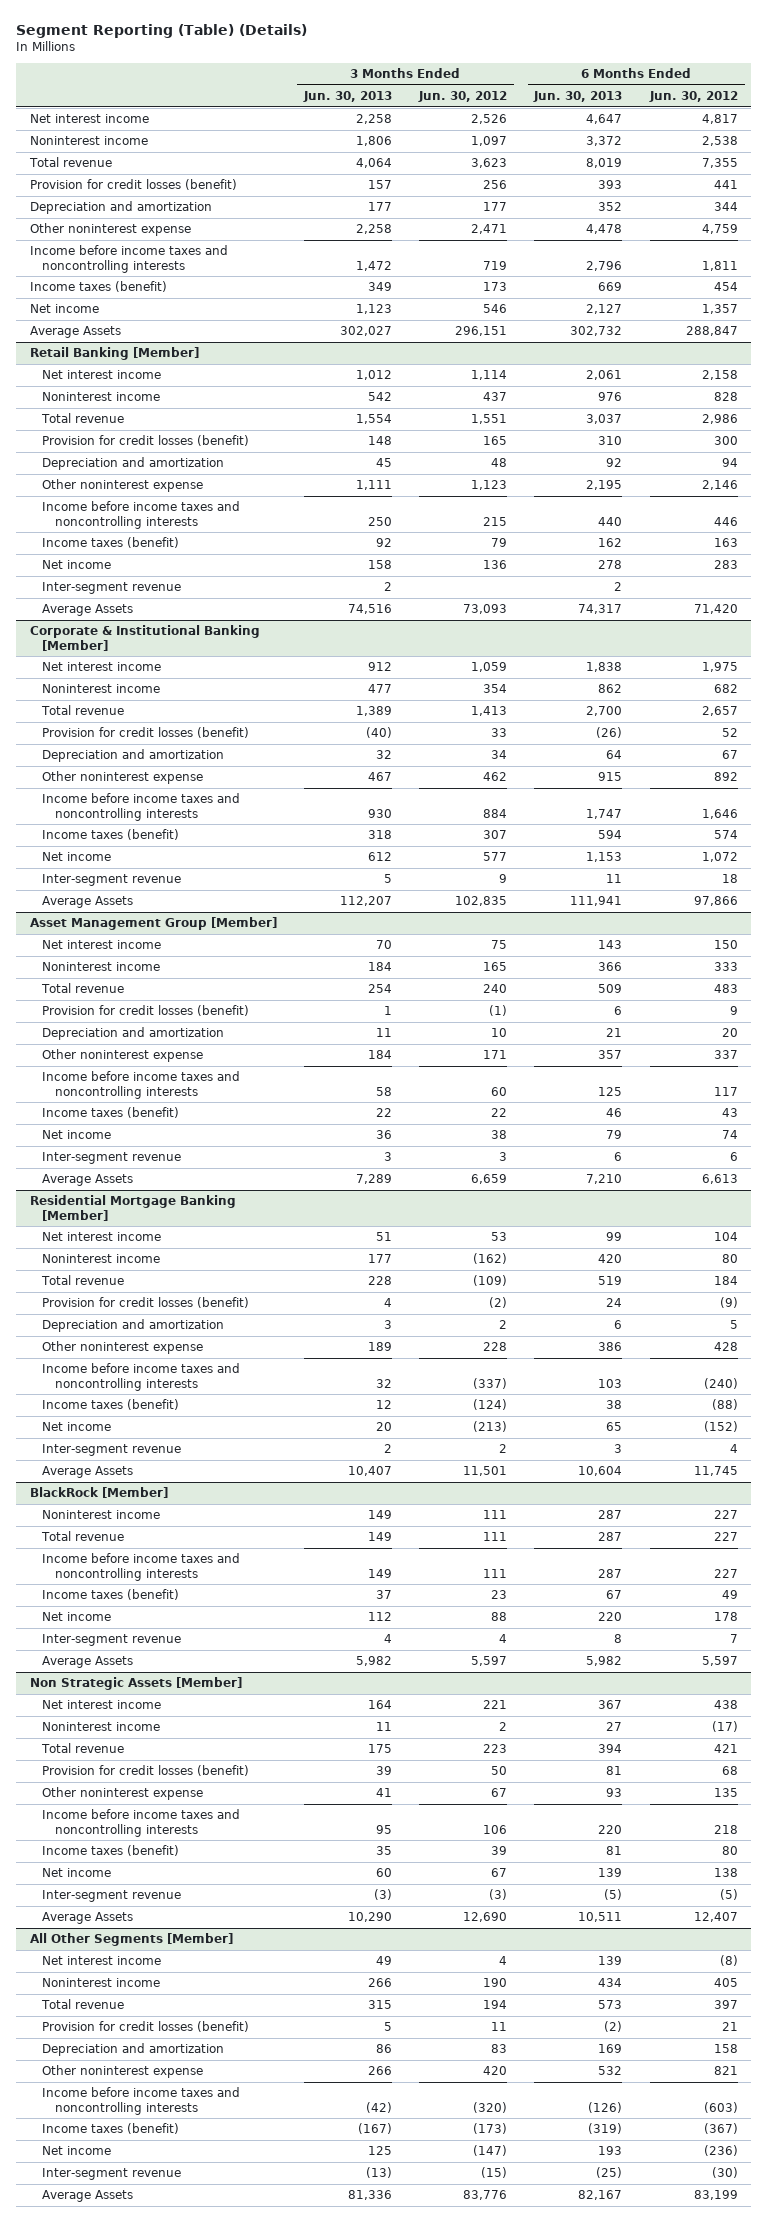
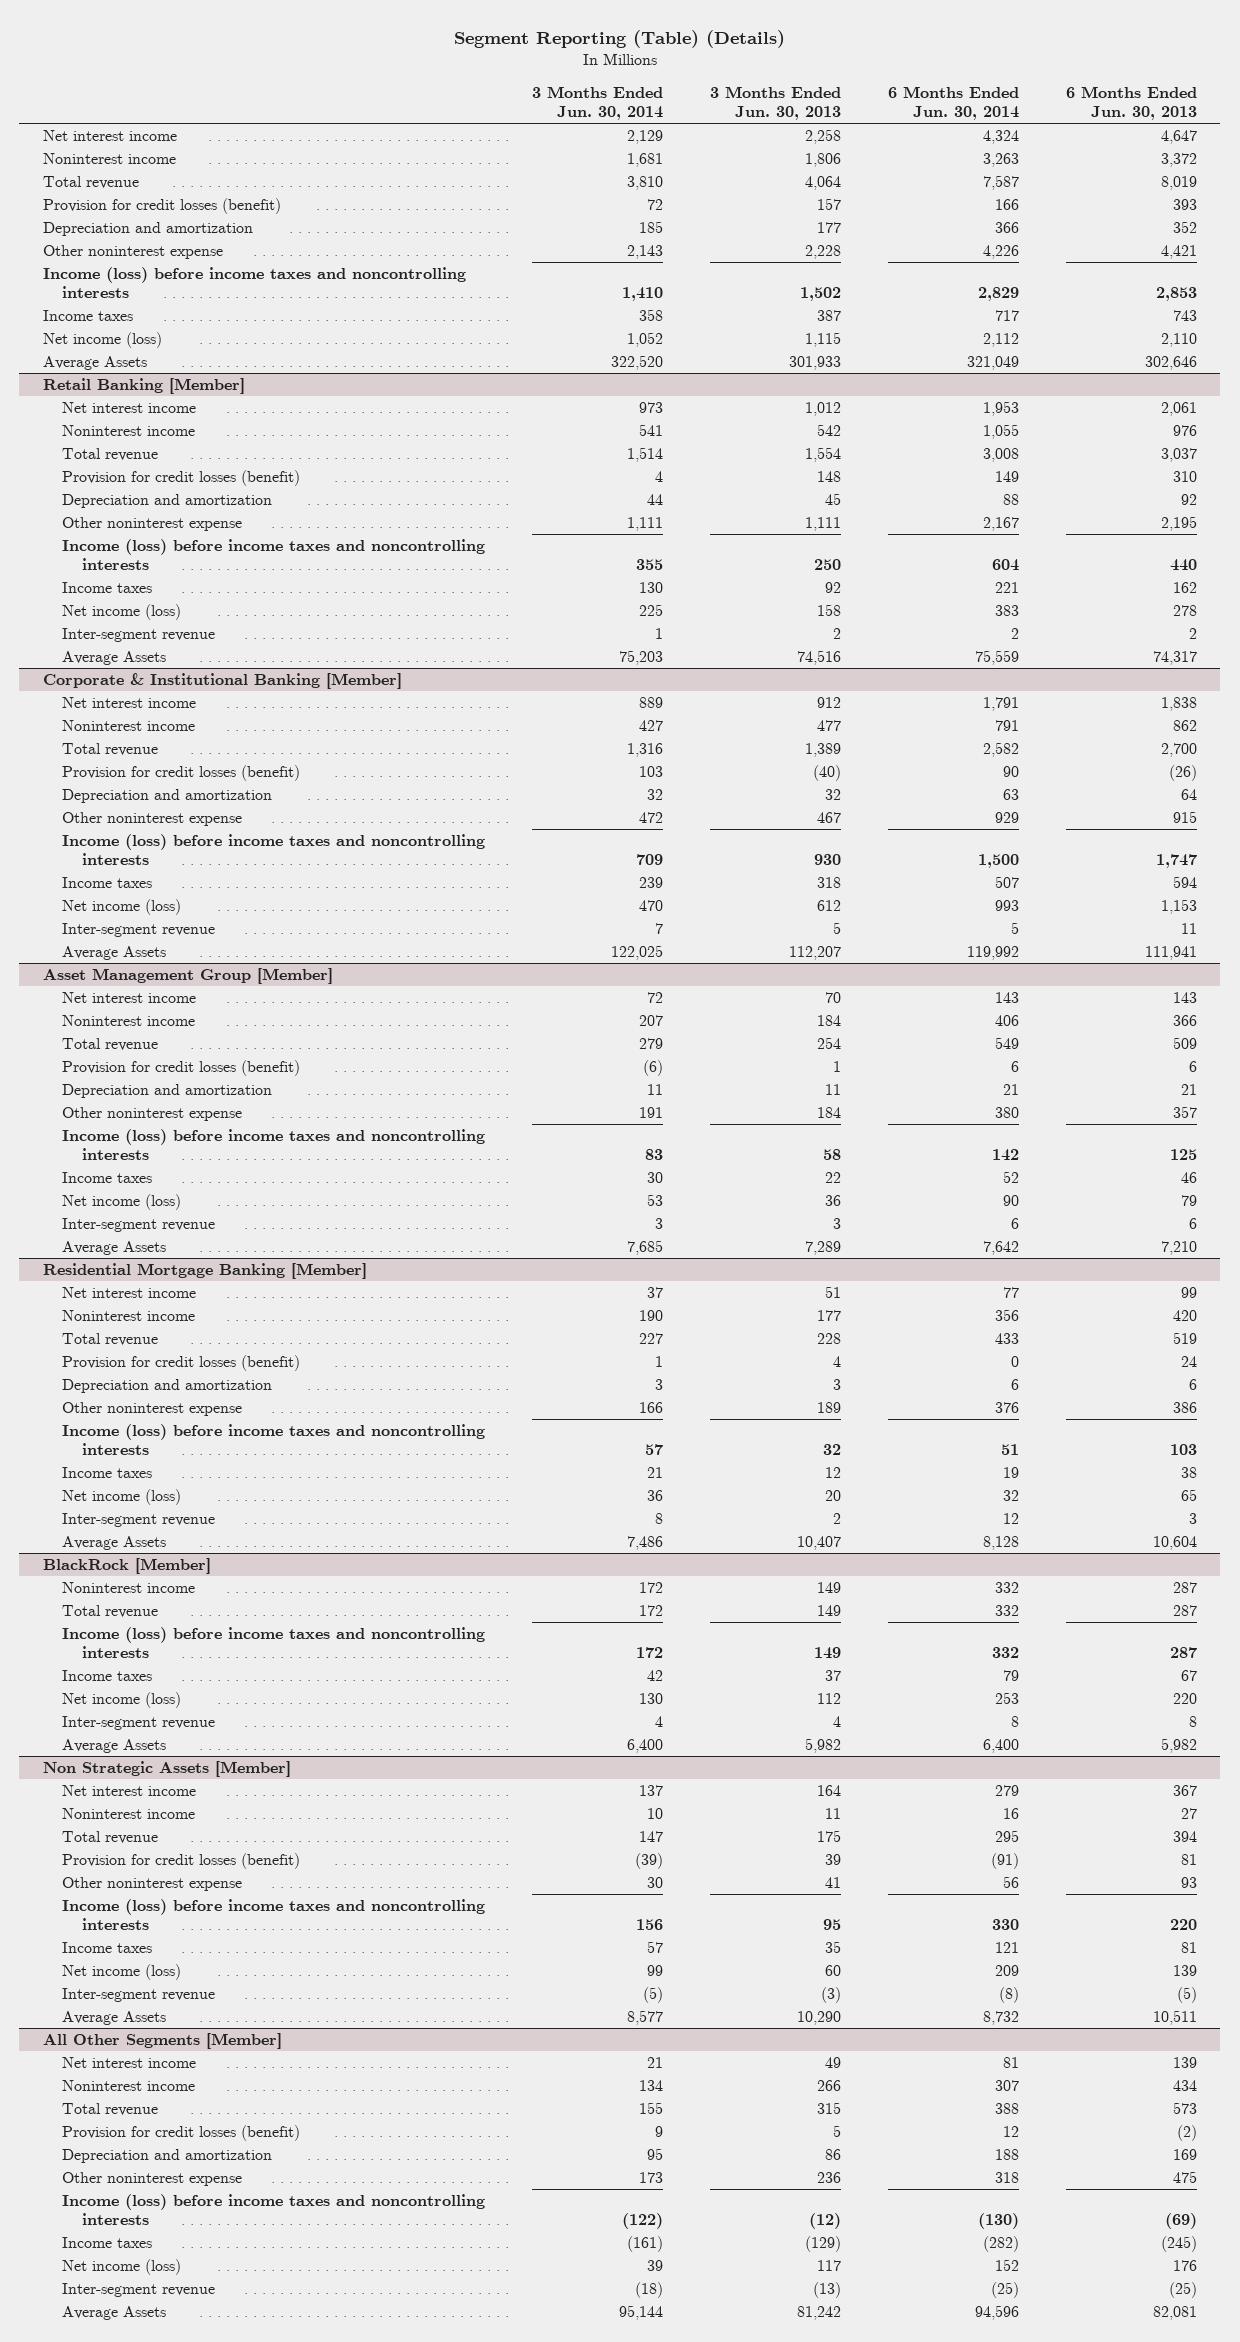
[418,91,508,103] Jun. 30, 2012 -> none
[648,91,738,103] Jun. 30, 2012 -> none
none -> [532,86,664,120] 3 Months Ended Jun. 30, 2014
none -> [887,86,1019,120] 6 Months Ended Jun. 30, 2014
[355,224,392,235] 2,258 -> [805,245,842,260] 2,228
[586,224,623,235] 4,478 -> [1160,245,1197,260] 4,421
[29,245,228,273] Income before income taxes and noncontrolling interests -> [42,267,466,298] Income (loss) before income taxes and noncontrolling interests
[355,260,392,271] 1,472 -> [800,286,842,301] 1,502
[586,260,623,271] 2,796 -> [1155,286,1197,301] 2,853
[29,281,167,293] Income taxes (benefit) -> [42,310,133,322] Income taxes
[367,282,392,292] 349 -> [817,310,842,322] 387
[598,282,623,292] 669 -> [1172,310,1197,322] 743
[29,304,99,314] Net income -> [42,332,162,349] Net income (loss)
[355,304,392,315] 1,123 -> [805,332,842,348] 1,115
[586,304,623,315] 2,127 -> [1160,333,1197,348] 2,110
[339,326,392,337] 302,027 -> [789,356,842,371] 301,933
[570,326,623,337] 302,732 -> [1144,356,1197,371] 302,646
[42,501,241,529] Income before income taxes and noncontrolling interests -> [62,539,486,570] Income (loss) before income taxes and noncontrolling interests
[42,537,180,549] Income taxes (benefit) -> [62,582,153,594] Income taxes
[42,560,112,570] Net income -> [62,604,182,621] Net income (loss)
[42,793,241,821] Income before income taxes and noncontrolling interests -> [62,834,486,865] Income (loss) before income taxes and noncontrolling interests
[42,829,180,841] Income taxes (benefit) -> [62,877,153,889] Income taxes
[42,852,112,862] Net income -> [62,899,182,916] Net income (loss)
[42,1071,241,1099] Income before income taxes and noncontrolling interests -> [62,1129,486,1160] Income (loss) before income taxes and noncontrolling interests
[42,1107,180,1119] Income taxes (benefit) -> [62,1172,153,1184] Income taxes
[42,1130,112,1140] Net income -> [62,1194,182,1211] Net income (loss)
[42,1363,241,1391] Income before income taxes and noncontrolling interests -> [62,1424,486,1455] Income (loss) before income taxes and noncontrolling interests
[42,1399,180,1411] Income taxes (benefit) -> [62,1467,153,1479] Income taxes
[42,1422,112,1432] Net income -> [62,1489,182,1506] Net income (loss)
[42,1553,241,1581] Income before income taxes and noncontrolling interests -> [62,1627,486,1658] Income (loss) before income taxes and noncontrolling interests
[42,1589,180,1601] Income taxes (benefit) -> [62,1670,153,1682] Income taxes
[42,1612,112,1622] Net income -> [62,1692,182,1709] Net income (loss)
[42,1809,241,1837] Income before income taxes and noncontrolling interests -> [62,1899,486,1930] Income (loss) before income taxes and noncontrolling interests
[42,1845,180,1857] Income taxes (benefit) -> [62,1942,153,1954] Income taxes
[42,1868,112,1878] Net income -> [62,1964,182,1981] Net income (loss)
[367,2066,392,2076] 266 -> [817,2172,842,2184] 236
[598,2066,623,2076] 532 -> [1172,2171,1197,2184] 475
[42,2087,241,2115] Income before income taxes and noncontrolling interests -> [62,2194,486,2225] Income (loss) before income taxes and noncontrolling interests
[365,2101,392,2113] (42) -> [809,2212,842,2229] (12)
[588,2101,623,2113] (126) -> [1164,2212,1197,2229] (69)
[42,2123,180,2135] Income taxes (benefit) -> [62,2237,153,2249] Income taxes
[357,2123,392,2135] (167) -> [805,2236,842,2253] (129)
[588,2123,623,2135] (319) -> [1160,2236,1197,2253] (245)
[42,2146,112,2156] Net income -> [62,2259,182,2276] Net income (loss)
[367,2146,392,2156] 125 -> [817,2260,842,2272] 117
[598,2146,623,2156] 193 -> [1172,2260,1197,2272] 176
[347,2190,392,2201] 81,336 -> [797,2306,842,2321] 81,242
[578,2190,623,2201] 82,167 -> [1152,2306,1197,2321] 82,081

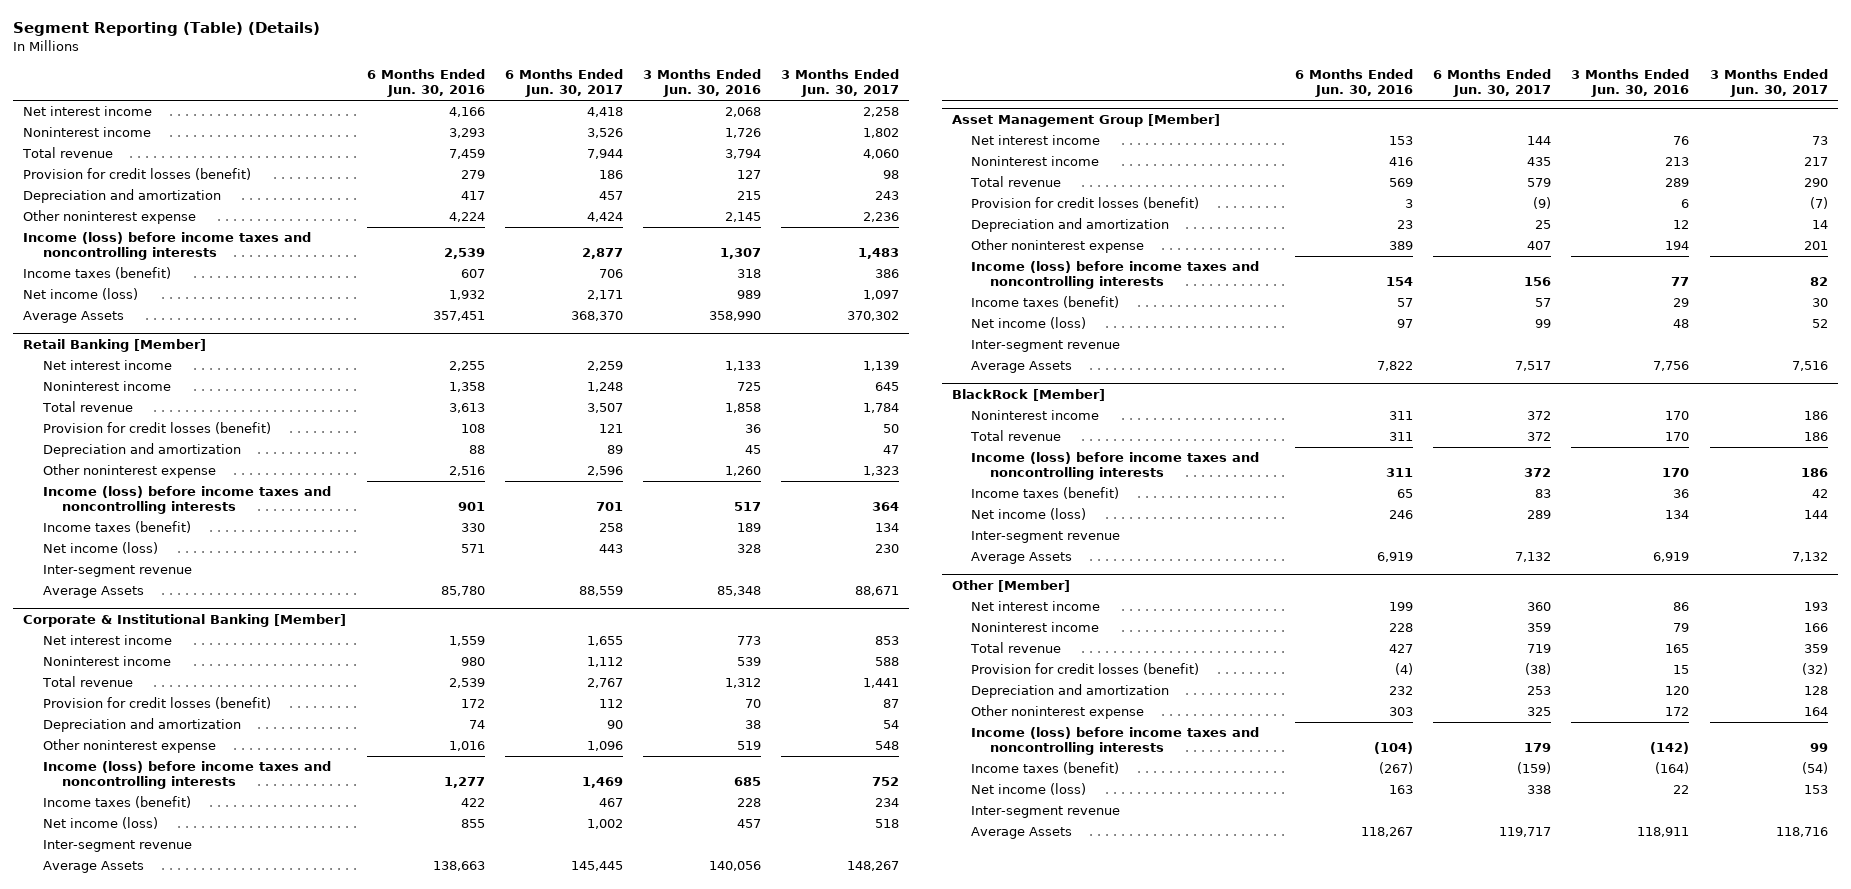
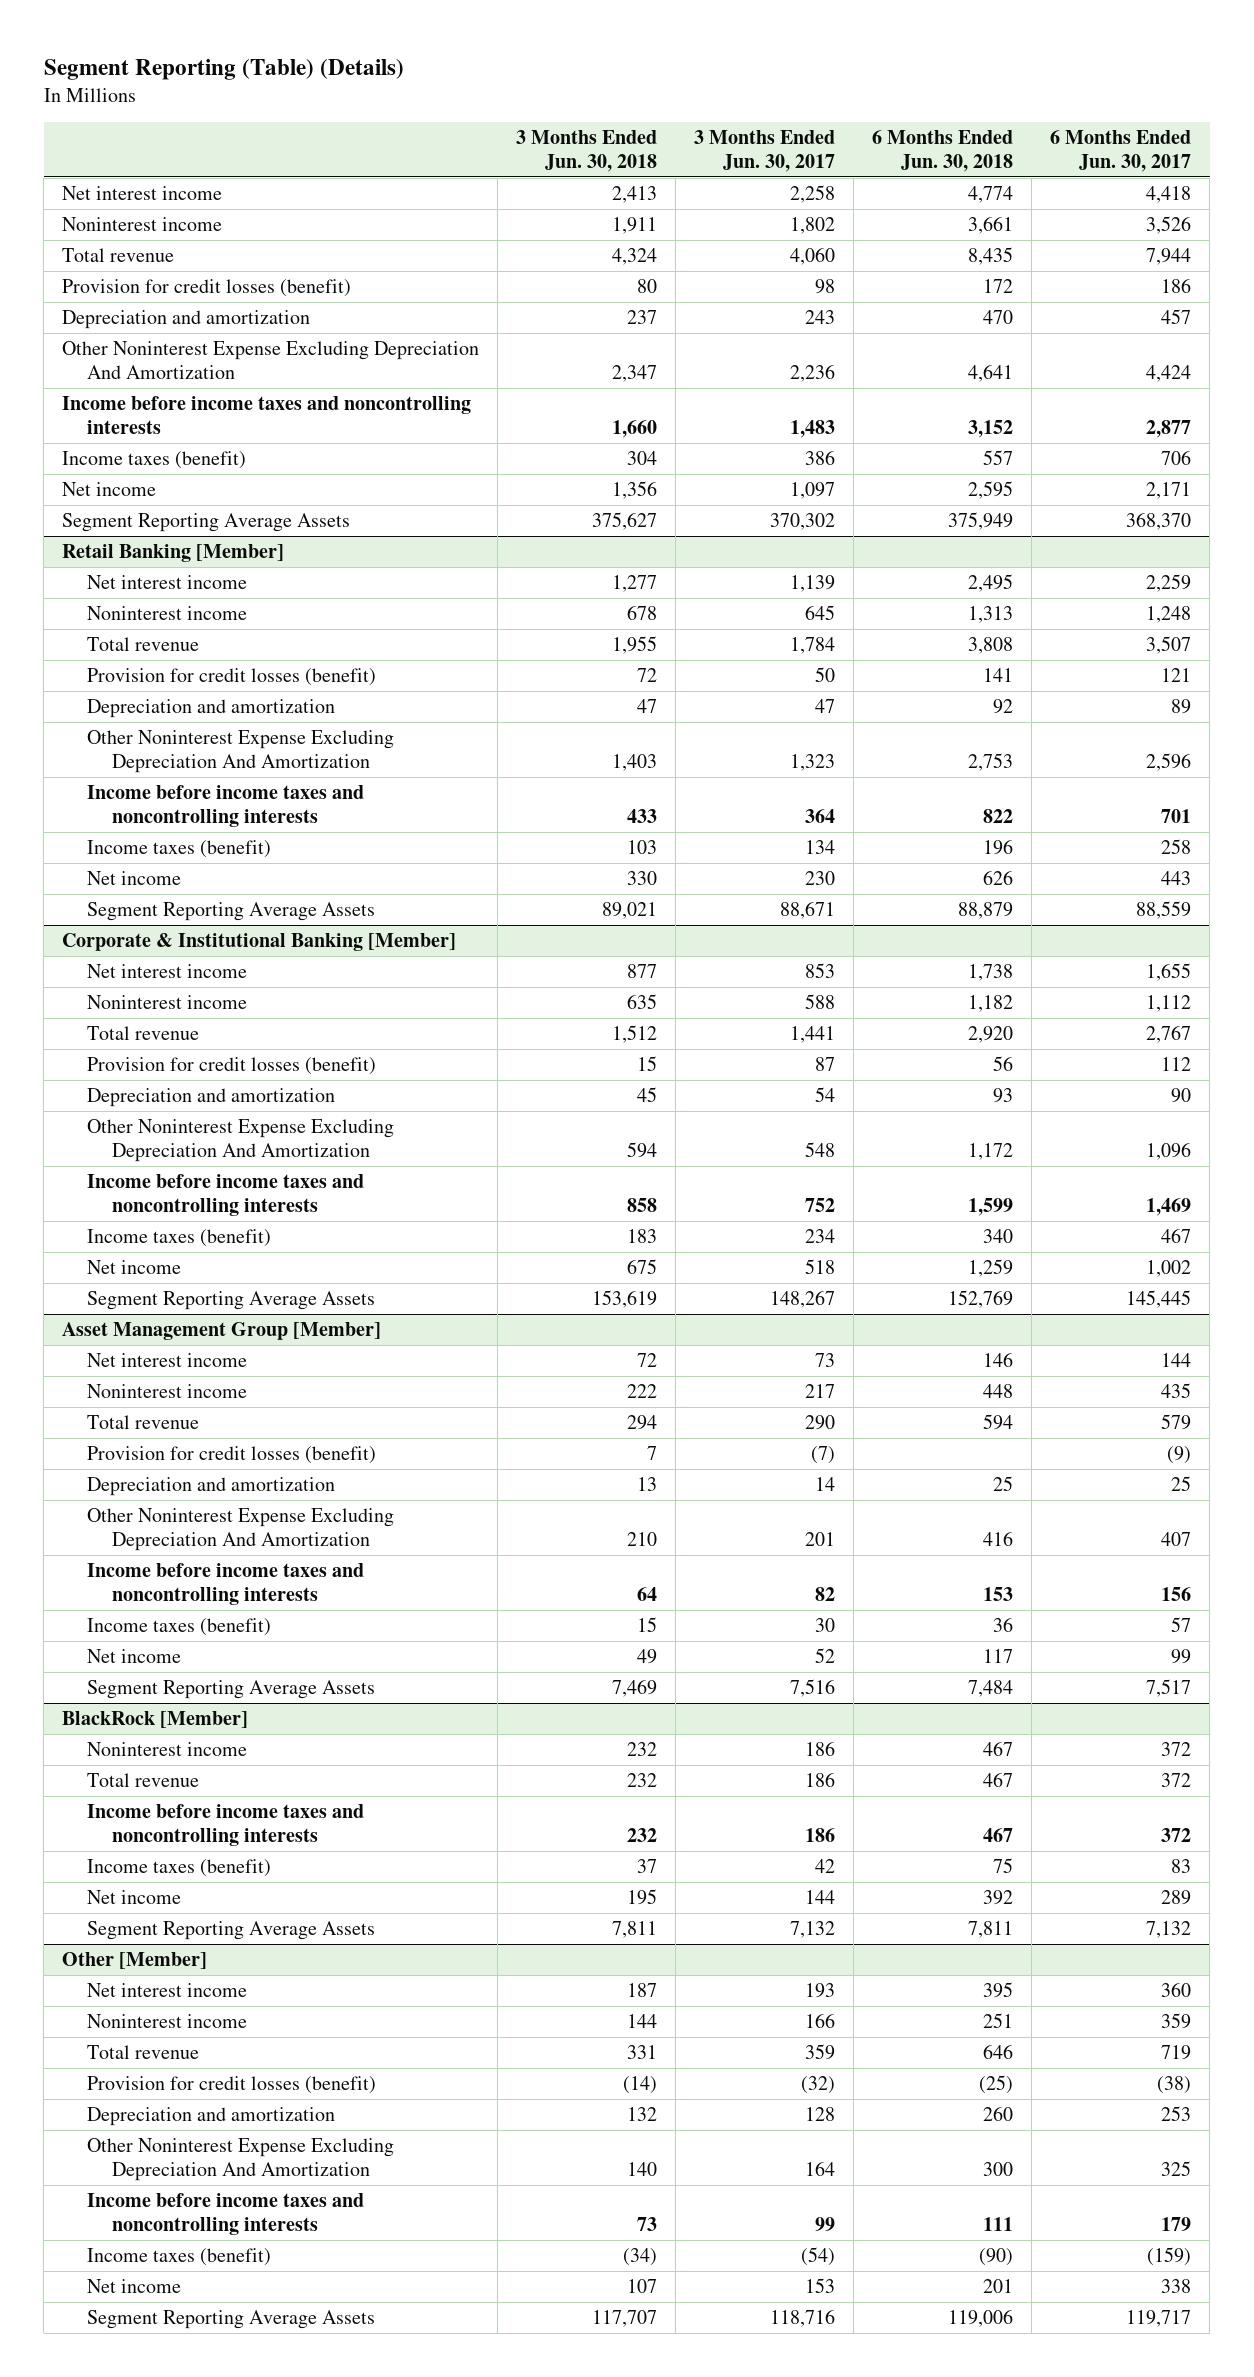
[366,69,485,98] 6 Months Ended Jun. 30, 2016 -> none
[643,69,762,98] 3 Months Ended Jun. 30, 2016 -> none
none -> [516,129,658,173] 3 Months Ended Jun. 30, 2018
none -> [872,129,1014,173] 6 Months Ended Jun. 30, 2018
[23,210,197,225] Other noninterest expense -> [62,341,480,380] Other Noninterest Expense Excluding Depreciation And Amortization
[23,232,312,261] Income (loss) before income taxes and noncontrolling interests -> [62,396,472,435] Income before income taxes and noncontrolling interests
[23,288,139,301] Net income (loss) -> [62,482,157,497] Net income
[23,311,125,324] Average Assets -> [62,513,351,533] Segment Reporting Average Assets
[42,464,216,479] Other noninterest expense -> [87,730,395,774] Other Noninterest Expense Excluding Depreciation And Amortization
[42,486,331,515] Income (loss) before income taxes and noncontrolling interests -> [87,785,365,828] Income before income taxes and noncontrolling interests
[42,565,192,578] Inter-segment revenue -> none
[42,542,158,555] Net income (loss) -> [87,871,182,886] Net income
[42,586,144,599] Average Assets -> [87,902,376,922] Segment Reporting Average Assets
[42,739,216,754] Other noninterest expense -> [87,1119,395,1163] Other Noninterest Expense Excluding Depreciation And Amortization
[42,761,331,790] Income (loss) before income taxes and noncontrolling interests -> [87,1174,365,1217] Income before income taxes and noncontrolling interests
[42,840,192,853] Inter-segment revenue -> none
[42,817,158,830] Net income (loss) -> [87,1260,182,1275] Net income
[42,861,144,874] Average Assets -> [87,1291,376,1311] Segment Reporting Average Assets
[970,239,1144,254] Other noninterest expense -> [87,1508,395,1552] Other Noninterest Expense Excluding Depreciation And Amortization
[970,261,1259,290] Income (loss) before income taxes and noncontrolling interests -> [87,1563,365,1606] Income before income taxes and noncontrolling interests
[970,340,1120,353] Inter-segment revenue -> none
[970,317,1086,330] Net income (loss) -> [87,1649,182,1664] Net income
[970,361,1072,374] Average Assets -> [87,1680,376,1700] Segment Reporting Average Assets
[970,452,1259,481] Income (loss) before income taxes and noncontrolling interests -> [87,1804,365,1847] Income before income taxes and noncontrolling interests
[970,531,1120,544] Inter-segment revenue -> none
[970,508,1086,521] Net income (loss) -> [87,1890,182,1905] Net income
[970,552,1072,565] Average Assets -> [87,1921,376,1941] Segment Reporting Average Assets
[970,705,1144,720] Other noninterest expense -> [87,2138,395,2182] Other Noninterest Expense Excluding Depreciation And Amortization
[970,727,1259,756] Income (loss) before income taxes and noncontrolling interests -> [87,2193,365,2236] Income before income taxes and noncontrolling interests
[970,806,1120,819] Inter-segment revenue -> none
[970,783,1086,796] Net income (loss) -> [87,2279,182,2294] Net income
[970,827,1072,840] Average Assets -> [87,2310,376,2330] Segment Reporting Average Assets

